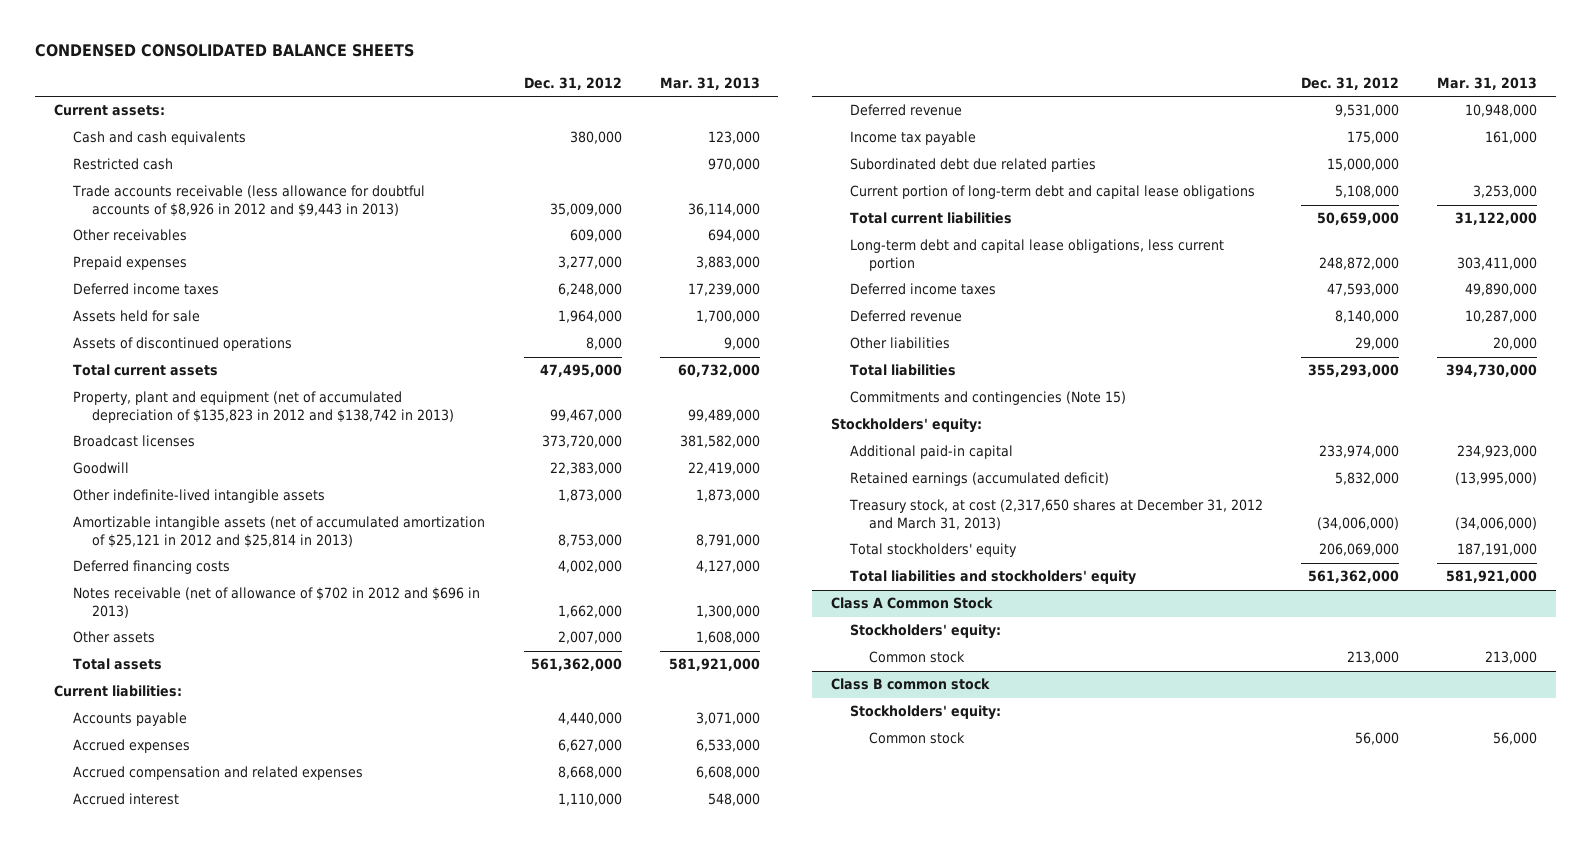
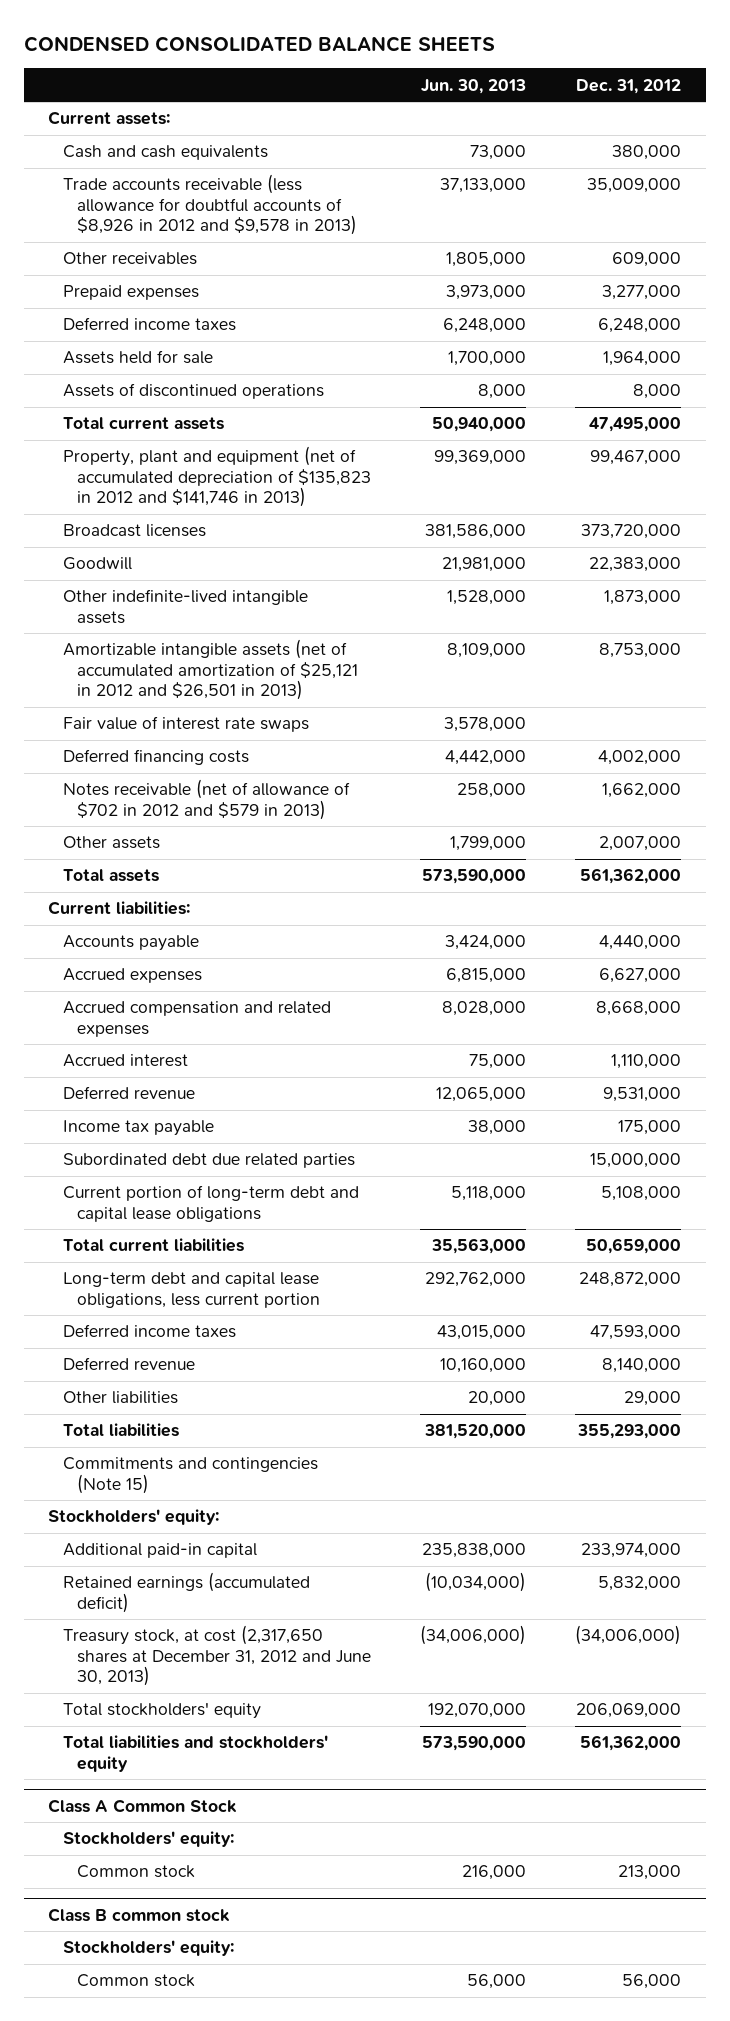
[659,76,760,90] Mar. 31, 2013 -> none
none -> [420,78,526,94] Jun. 30, 2013
[72,158,173,171] Restricted cash -> none
[71,185,425,217] Trade accounts receivable (less allowance for doubtful accounts of $8,926 in 2012 and $9,443 in 2013) -> [62,174,357,236] Trade accounts receivable (less allowance for doubtful accounts of $8,926 in 2012 and $9,578 in 2013)
[72,391,454,423] Property, plant and equipment (net of accumulated depreciation of $135,823 in 2012 and $138,742 in 2013) -> [62,446,371,508] Property, plant and equipment (net of accumulated depreciation of $135,823 in 2012 and $141,746 in 2013)
[72,516,485,548] Amortizable intangible assets (net of accumulated amortization of $25,121 in 2012 and $25,814 in 2013) -> [62,639,358,701] Amortizable intangible assets (net of accumulated amortization of $25,121 in 2012 and $26,501 in 2013)
none -> [62,716,309,733] Fair value of interest rate swaps
[72,587,480,618] Notes receivable (net of allowance of $702 in 2012 and $696 in 2013) -> [62,779,350,820] Notes receivable (net of allowance of $702 in 2012 and $579 in 2013)
[849,499,1264,530] Treasury stock, at cost (2,317,650 shares at December 31, 2012 and March 31, 2013) -> [62,1625,371,1687] Treasury stock, at cost (2,317,650 shares at December 31, 2012 and June 30, 2013)

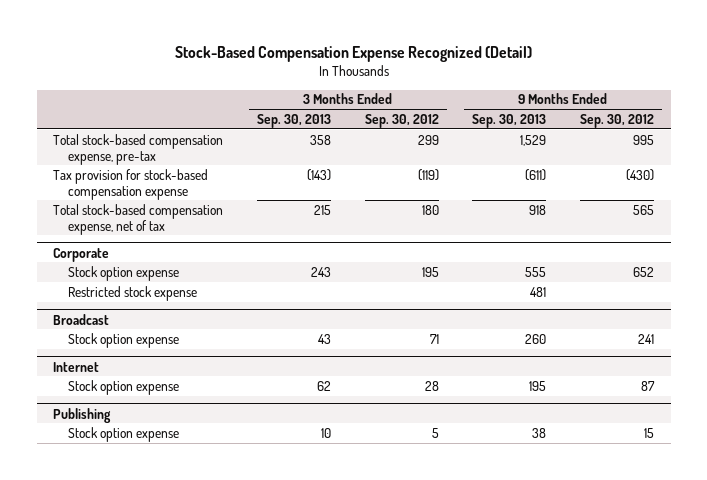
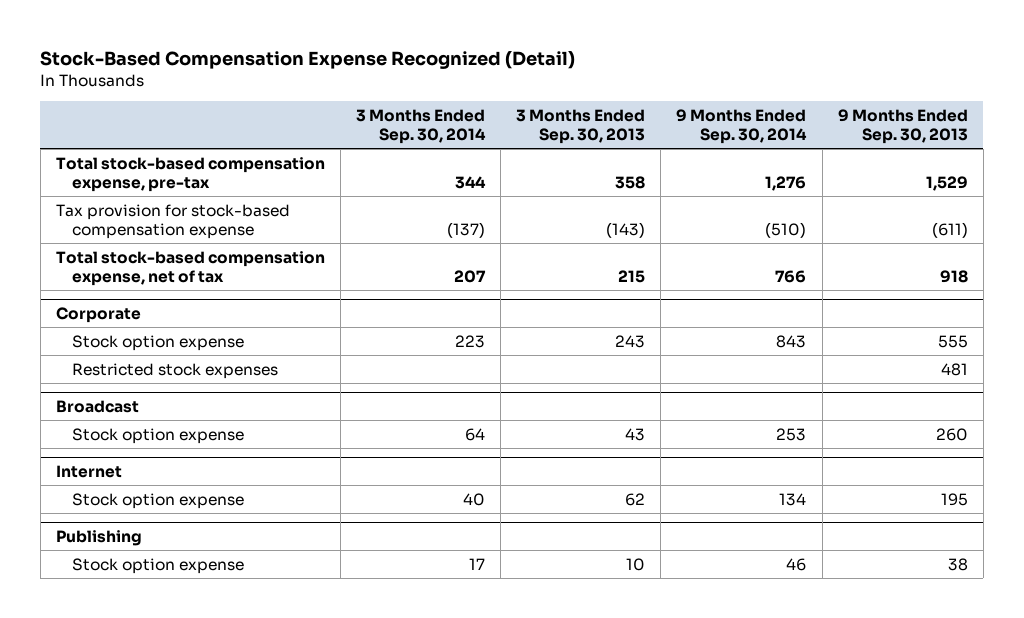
[364,114,439,129] Sep. 30, 2012 -> none
[579,114,654,129] Sep. 30, 2012 -> none
none -> [356,108,487,144] 3 Months Ended Sep. 30, 2014
none -> [676,108,808,144] 9 Months Ended Sep. 30, 2014
[67,285,197,301] Restricted stock expense -> [71,362,278,379] Restricted stock expenses

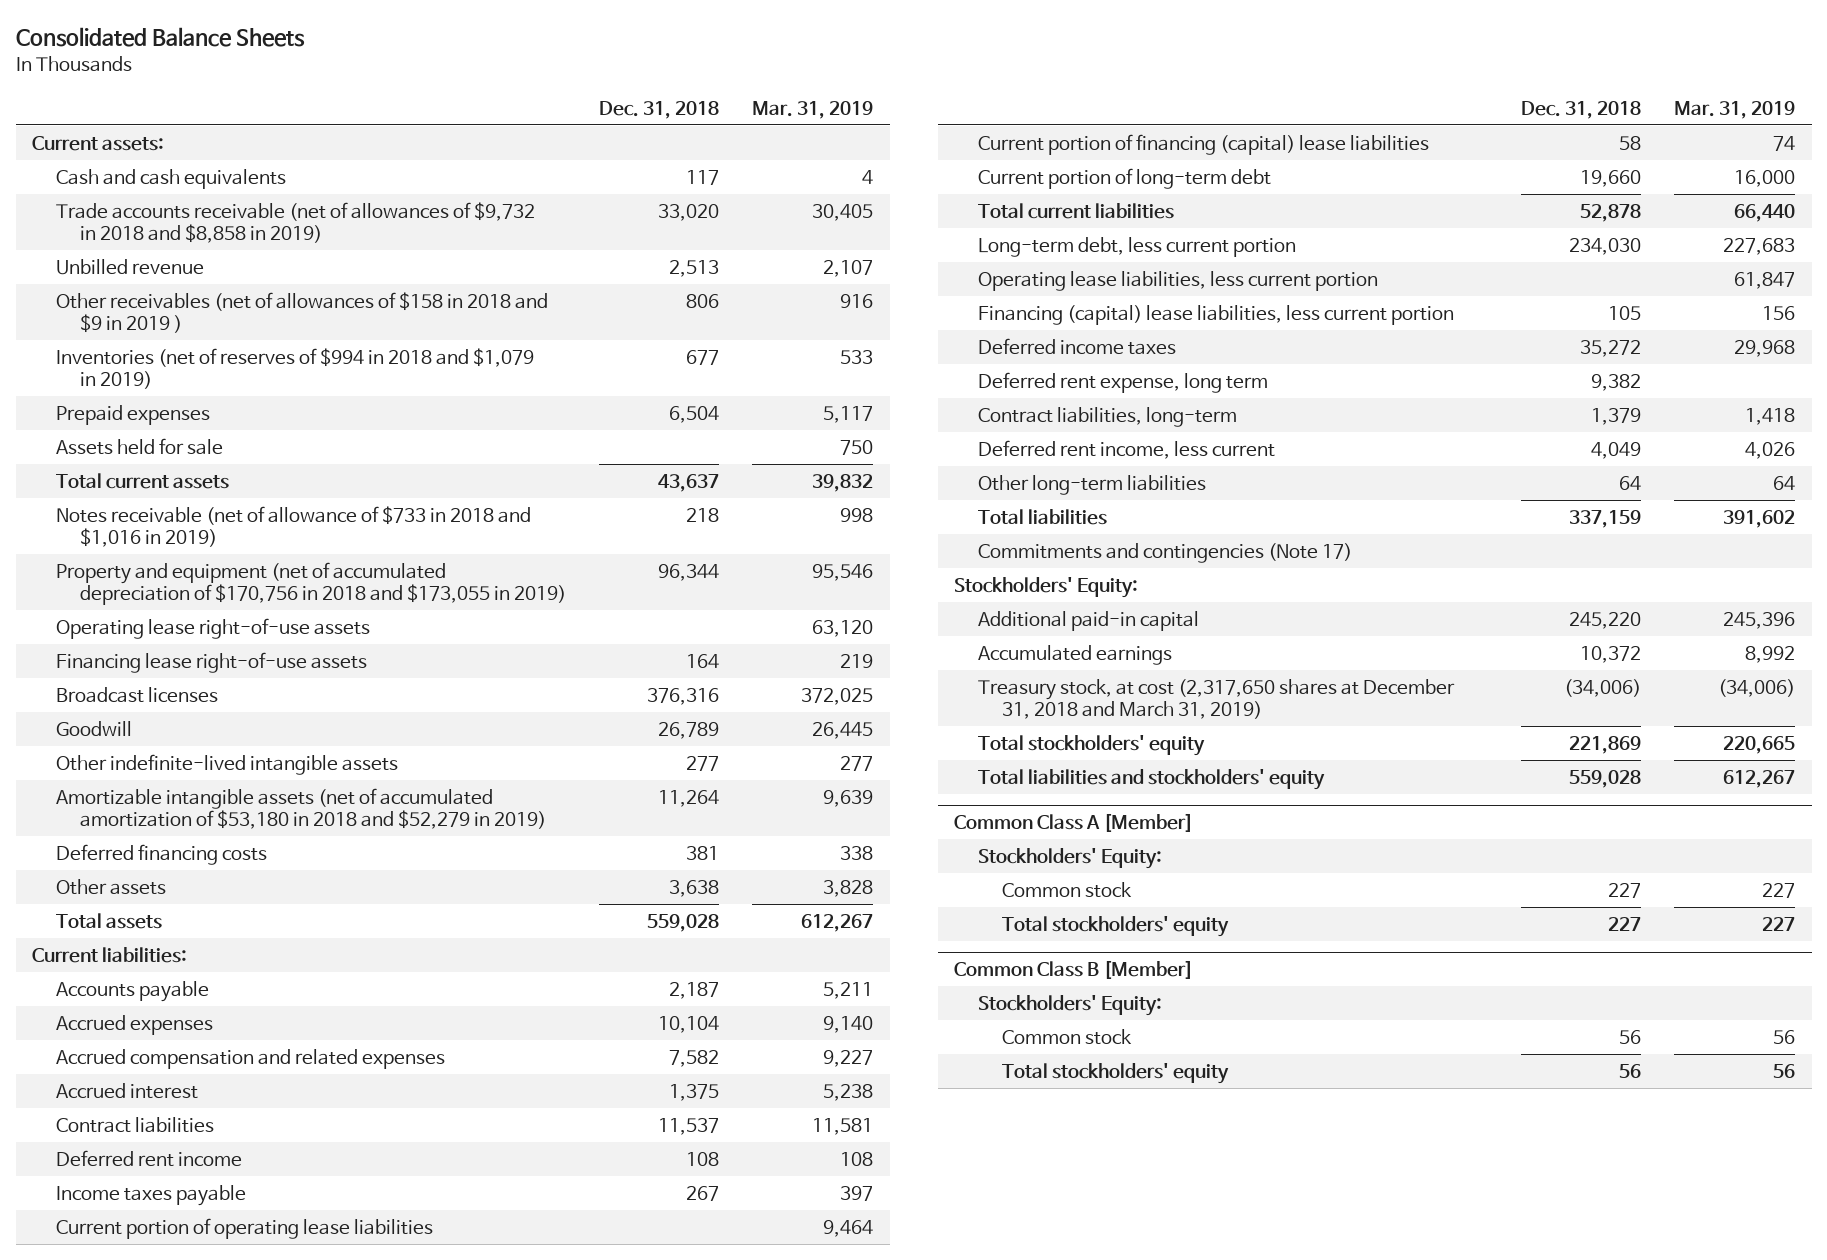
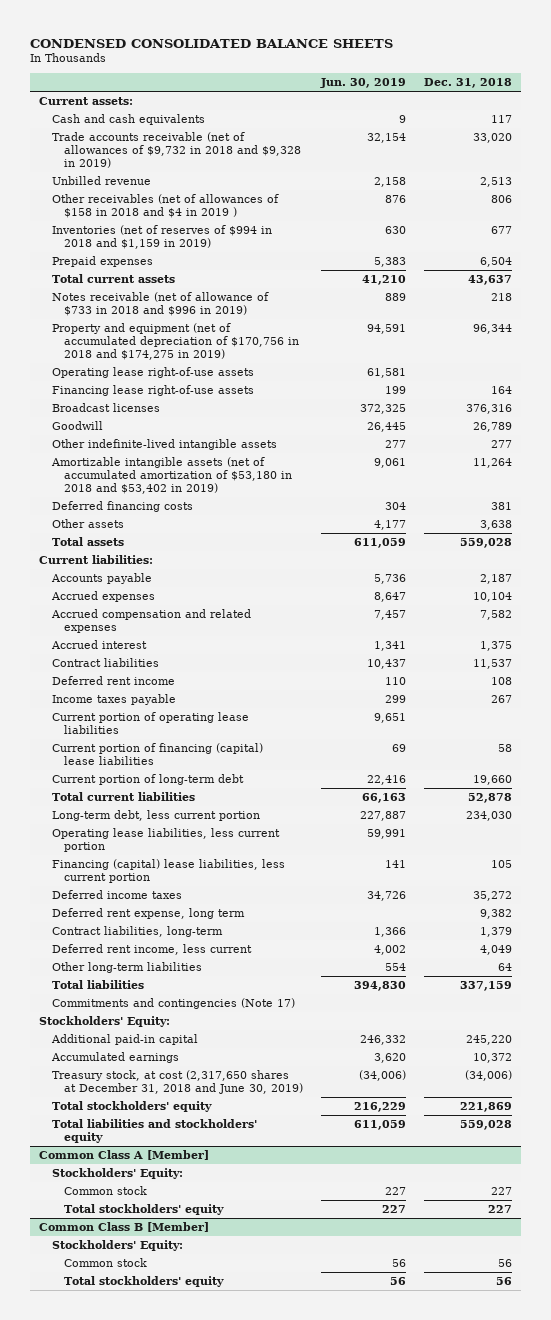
[15,27,305,48] Consolidated Balance Sheets -> [30,38,394,48] CONDENSED CONSOLIDATED BALANCE SHEETS
[752,100,874,119] Mar. 31, 2019 -> none
none -> [319,78,406,89] Jun. 30, 2019
[56,201,536,244] Trade accounts receivable (net of allowances of $9,732 in 2018 and $8,858 in 2019) -> [51,131,301,169] Trade accounts receivable (net of allowances of $9,732 in 2018 and $9,328 in 2019)
[56,291,549,334] Other receivables (net of allowances of $158 in 2018 and $9 in 2019 ) -> [51,193,279,219] Other receivables (net of allowances of $158 in 2018 and $4 in 2019 )
[56,347,535,390] Inventories (net of reserves of $994 in 2018 and $1,079 in 2019) -> [51,224,272,250] Inventories (net of reserves of $994 in 2018 and $1,159 in 2019)
[56,437,224,455] Assets held for sale -> none
[56,505,532,548] Notes receivable (net of allowance of $733 in 2018 and $1,016 in 2019) -> [51,291,269,317] Notes receivable (net of allowance of $733 in 2018 and $996 in 2019)
[56,561,567,606] Property and equipment (net of accumulated depreciation of $170,756 in 2018 and $173,055 in 2019) -> [51,322,299,361] Property and equipment (net of accumulated depreciation of $170,756 in 2018 and $174,275 in 2019)
[56,787,547,830] Amortizable intangible assets (net of accumulated amortization of $53,180 in 2018 and $52,279 in 2019) -> [50,456,292,495] Amortizable intangible assets (net of accumulated amortization of $53,180 in 2018 and $53,402 in 2019)
[978,678,1456,720] Treasury stock, at cost (2,317,650 shares at December 31, 2018 and March 31, 2019) -> [51,1069,303,1095] Treasury stock, at cost (2,317,650 shares at December 31, 2018 and June 30, 2019)

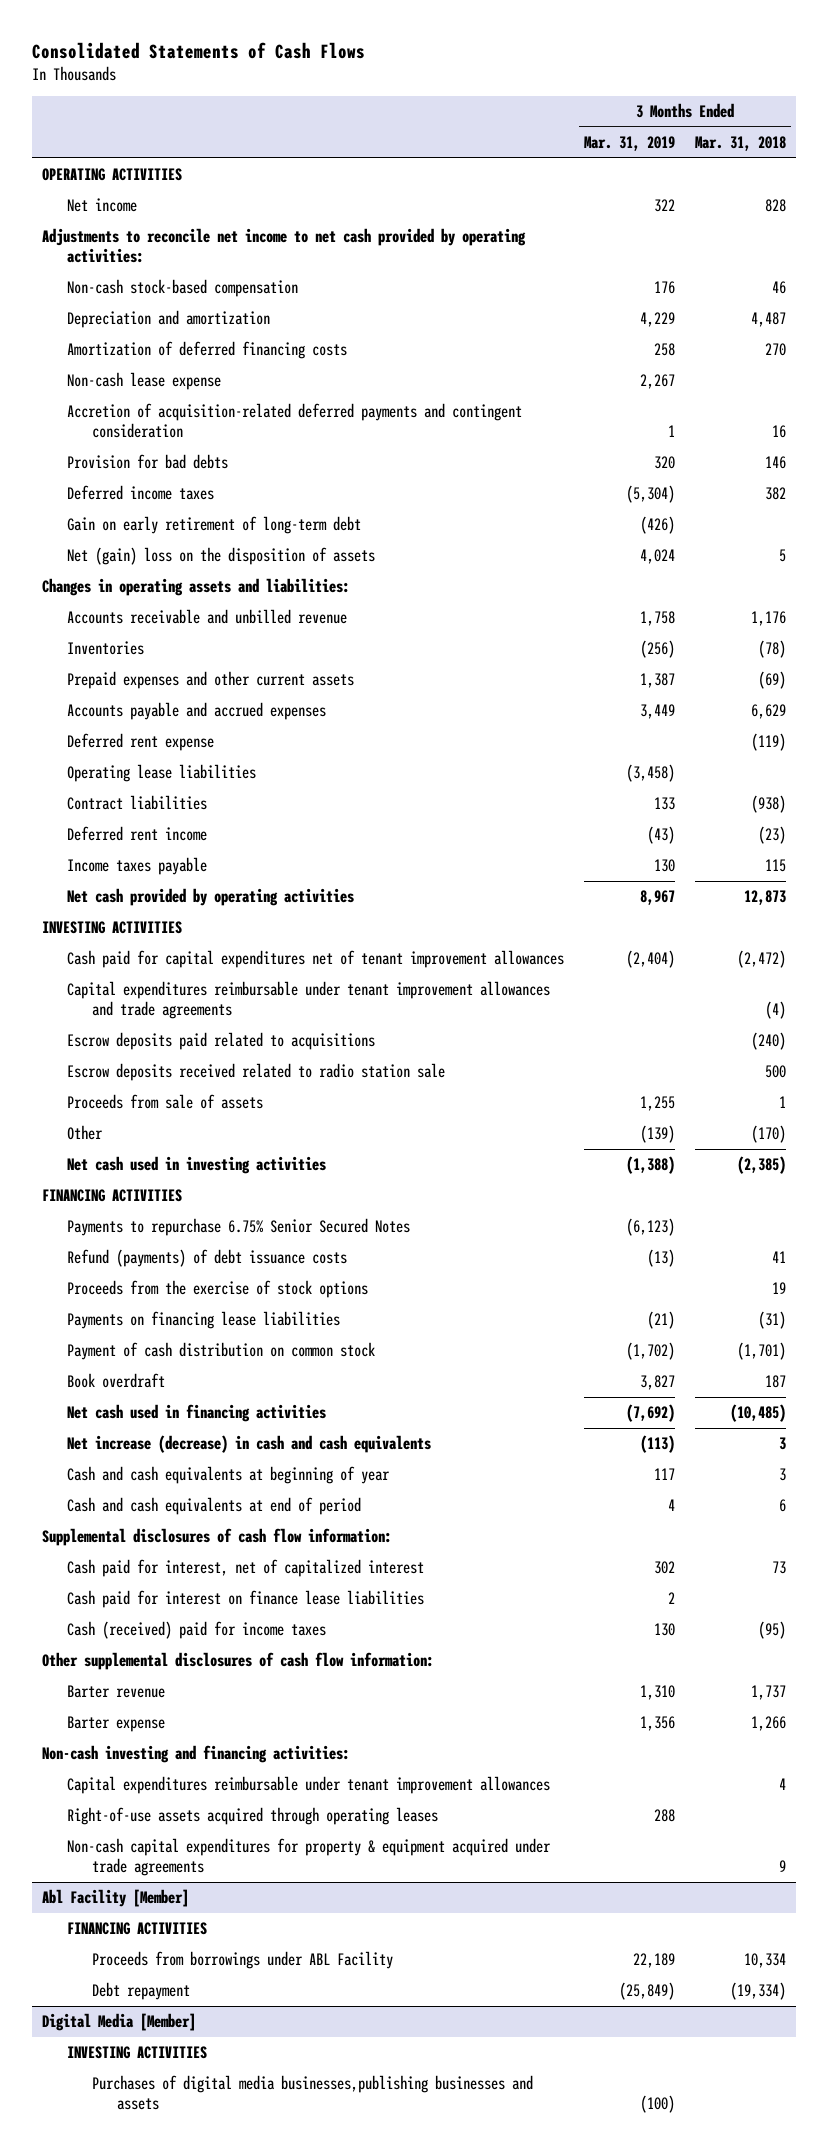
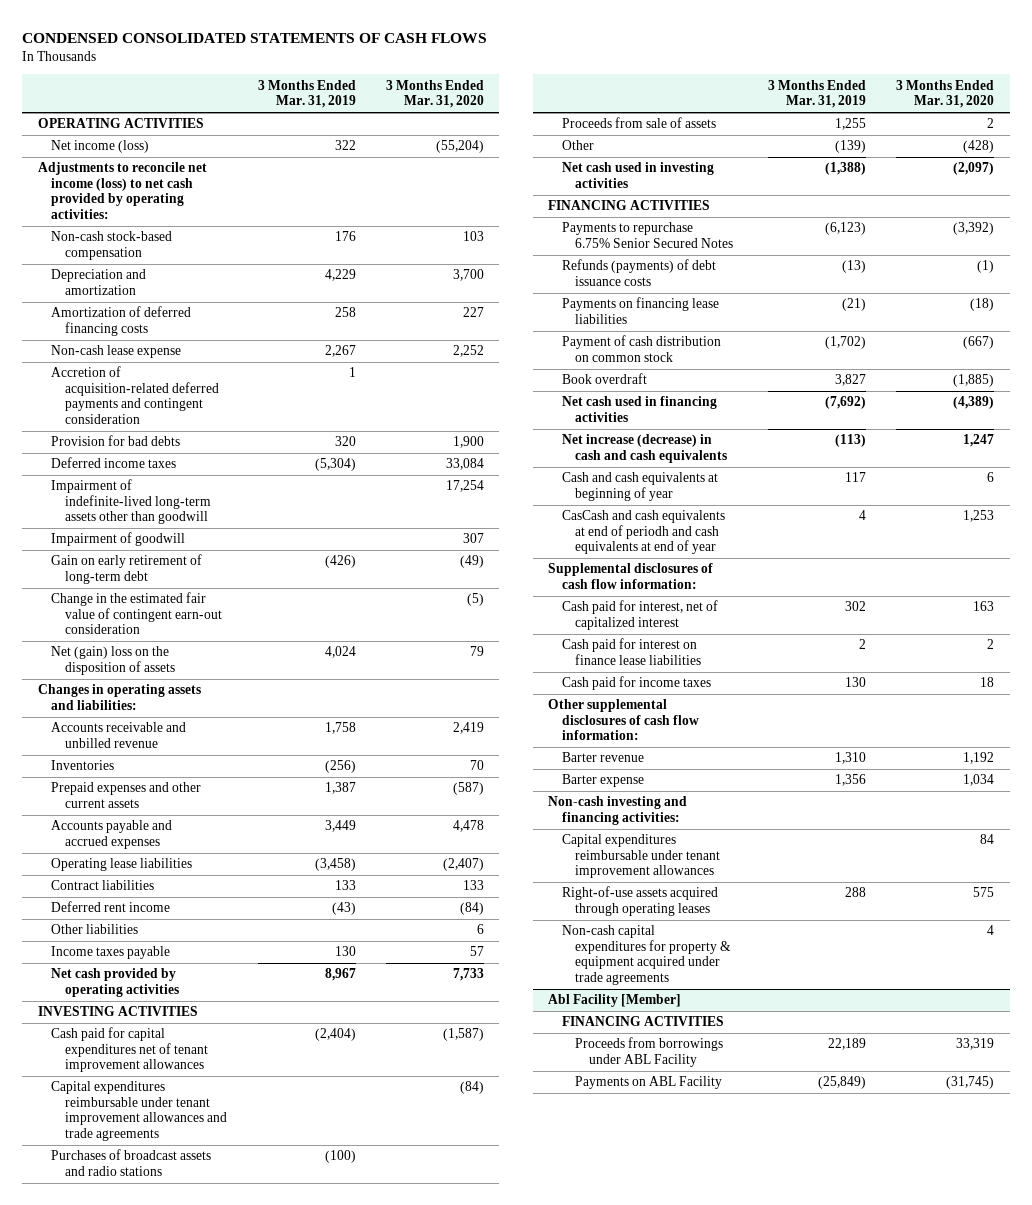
[32,41,366,59] Consolidated Statements of Cash Flows -> [22,33,488,44] CONDENSED CONSOLIDATED STATEMENTS OF CASH FLOWS
[694,136,786,152] Mar. 31, 2018 -> none
none -> [386,79,485,109] 3 Months Ended Mar. 31, 2020
[67,198,138,213] Net income -> [51,140,150,154] Net income (loss)
[42,228,527,263] Adjustments to reconcile net income to net cash provided by operating activities: -> [37,162,207,219] Adjustments to reconcile net income (loss) to net cash provided by operating activities:
none -> [51,479,211,525] Impairment of indefinite-lived long-term assets other than goodwill
none -> [51,532,186,547] Impairment of goodwill
none -> [51,592,222,635] Change in the estimated fair value of contingent earn-out consideration
[67,733,215,752] Deferred rent expense -> none
none -> [51,924,139,935] Other liabilities
[67,1032,376,1051] Escrow deposits paid related to acquisitions -> none
[67,1063,446,1082] Escrow deposits received related to radio station sale -> none
none -> [51,1149,212,1176] Purchases of broadcast assets and radio stations
[67,1280,369,1299] Proceeds from the exercise of stock options -> none
[67,1249,348,1268] Refund (payments) of debt issuance costs -> [561,259,716,286] Refunds (payments) of debt issuance costs
[67,1497,362,1516] Cash and cash equivalents at end of period -> [561,510,725,555] CasCash and cash equivalents at end of periodh and cash equivalents at end of year
[67,1621,327,1640] Cash (received) paid for income taxes -> [561,676,711,691] Cash paid for income taxes
[42,2013,197,2032] Digital Media [Member] -> none
[67,2046,208,2060] INVESTING ACTIVITIES -> none
[92,2075,534,2110] Purchases of digital media businesses,publishing businesses and assets -> none
[92,1982,191,2001] Debt repayment -> [575,1076,723,1090] Payments on ABL Facility

